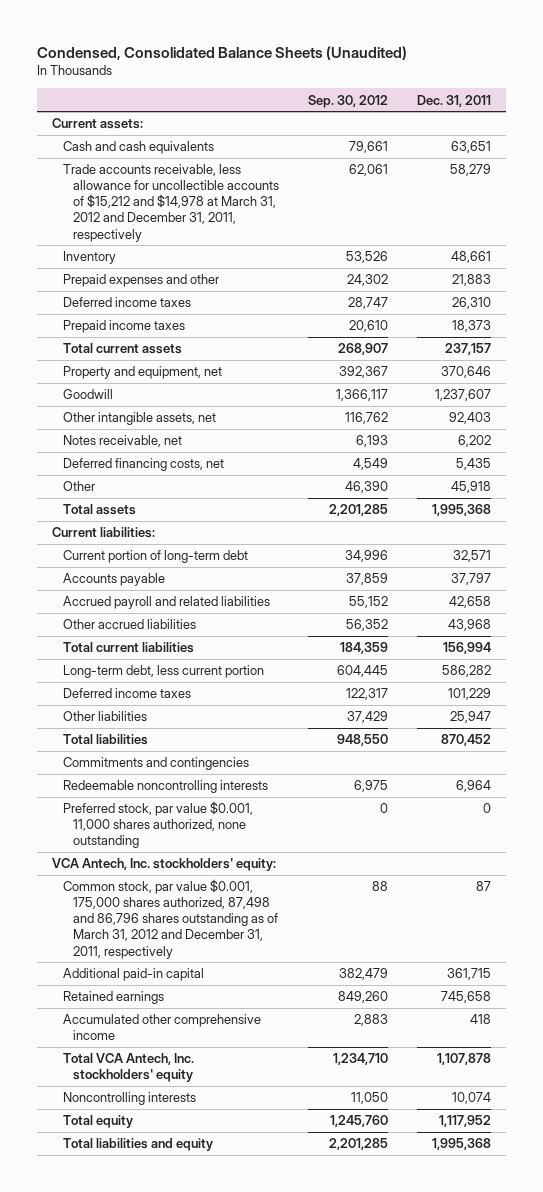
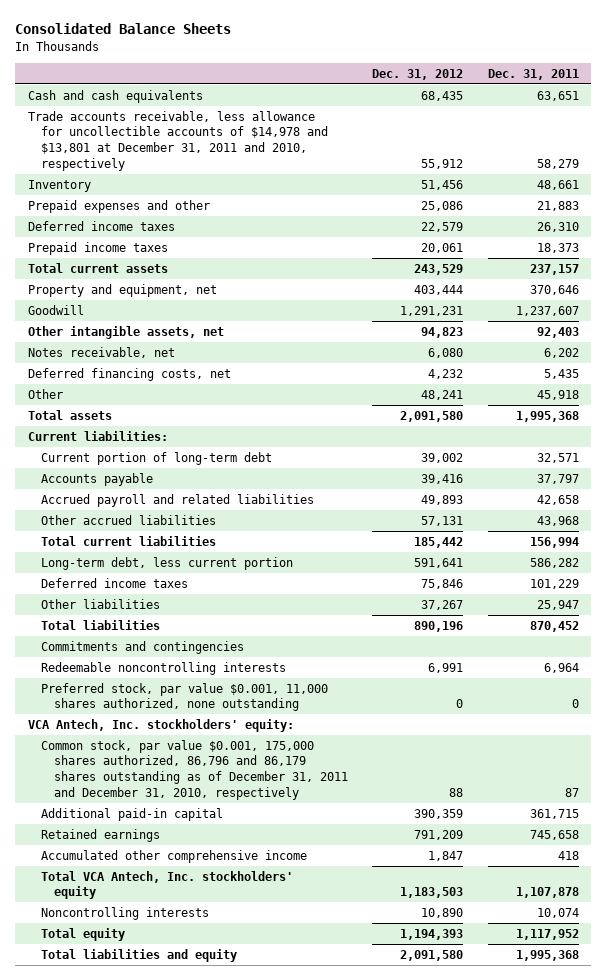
[37,45,408,60] Condensed, Consolidated Balance Sheets (Unaudited) -> [15,23,232,35] Consolidated Balance Sheets
[308,94,389,108] Sep. 30, 2012 -> none
none -> [372,68,464,80] Dec. 31, 2012
[52,118,144,130] Current assets: -> none
[62,164,279,242] Trade accounts receivable, less allowance for uncollectible accounts of $15,212 and $14,978 at March 31, 2012 and December 31, 2011, respectively -> [27,110,328,171] Trade accounts receivable, less allowance for uncollectible accounts of $14,978 and $13,801 at December 31, 2011 and 2010, respectively
[62,879,278,959] Common stock, par value $0.001, 175,000 shares authorized, 87,498 and 86,796 shares outstanding as of March 31, 2012 and December 31, 2011, respectively -> [40,739,349,800] Common stock, par value $0.001, 175,000 shares authorized, 86,796 and 86,179 shares outstanding as of December 31, 2011 and December 31, 2010, respectively

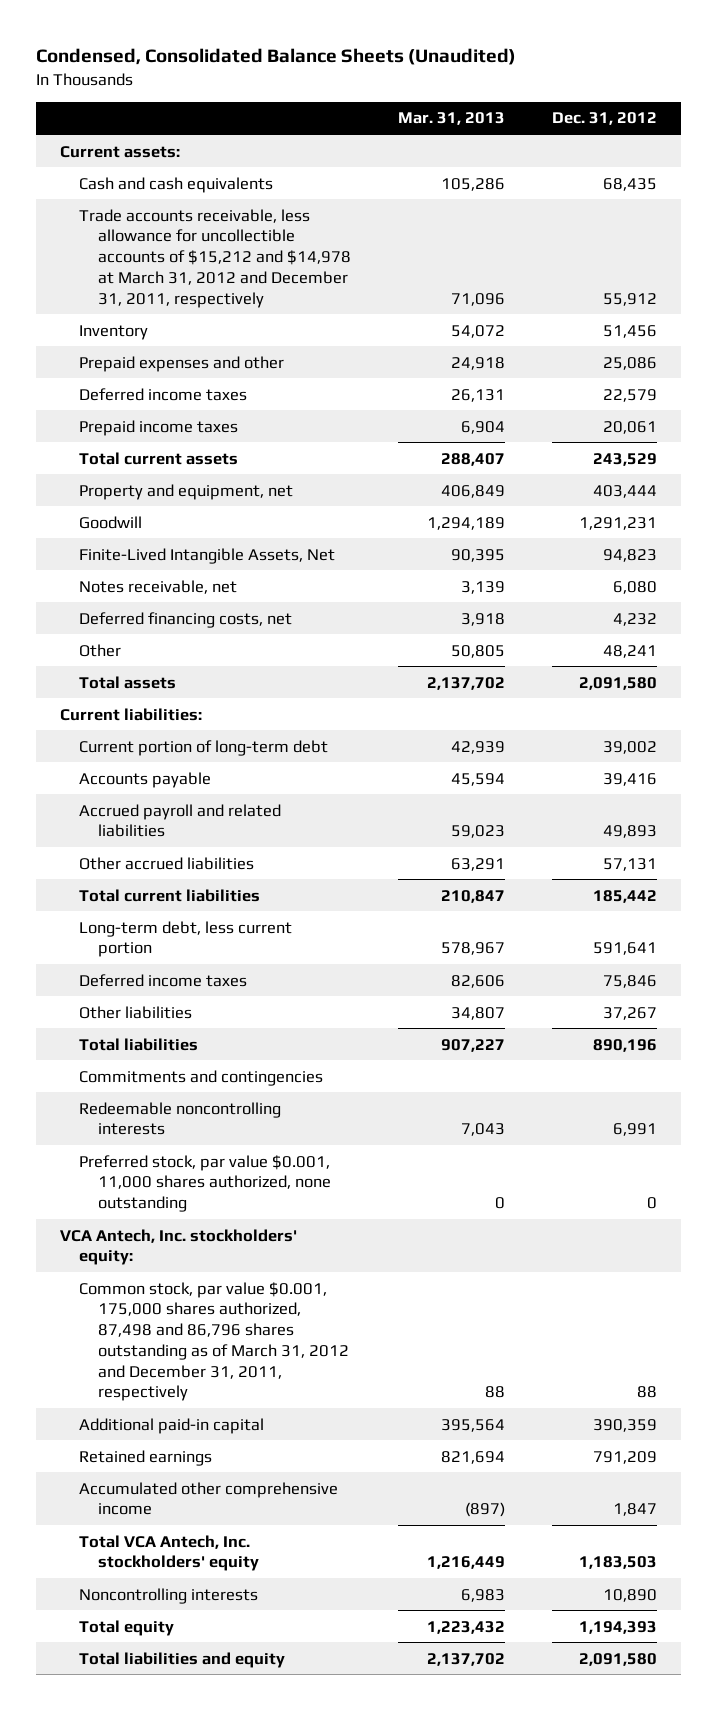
[15,23,232,35] Consolidated Balance Sheets -> [36,48,517,66] Condensed, Consolidated Balance Sheets (Unaudited)
[487,68,579,80] Dec. 31, 2011 -> none
none -> [397,112,505,126] Mar. 31, 2013
none -> [60,145,181,158] Current assets:
[27,110,328,171] Trade accounts receivable, less allowance for uncollectible accounts of $14,978 and $13,801 at December 31, 2011 and 2010, respectively -> [78,208,351,308] Trade accounts receivable, less allowance for uncollectible accounts of $15,212 and $14,978 at March 31, 2012 and December 31, 2011, respectively
[27,325,224,339] Other intangible assets, net -> [78,547,335,564] Finite-Lived Intangible Assets, Net
[40,739,349,800] Common stock, par value $0.001, 175,000 shares authorized, 86,796 and 86,179 shares outstanding as of December 31, 2011 and December 31, 2010, respectively -> [78,1281,349,1402] Common stock, par value $0.001, 175,000 shares authorized, 87,498 and 86,796 shares outstanding as of March 31, 2012 and December 31, 2011, respectively

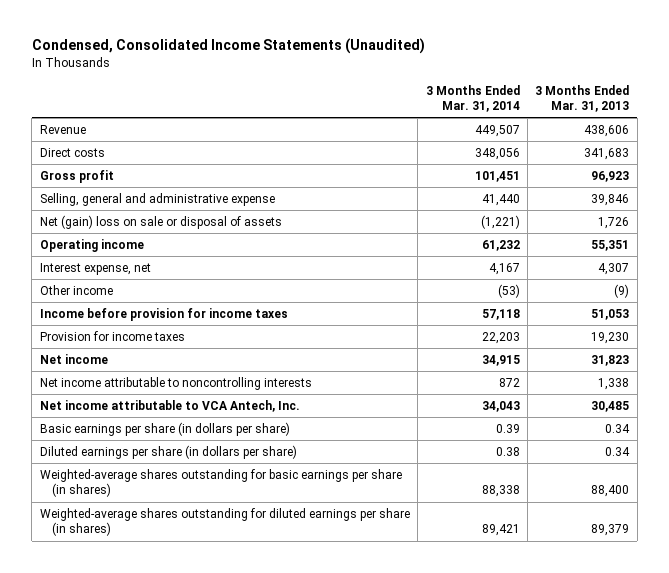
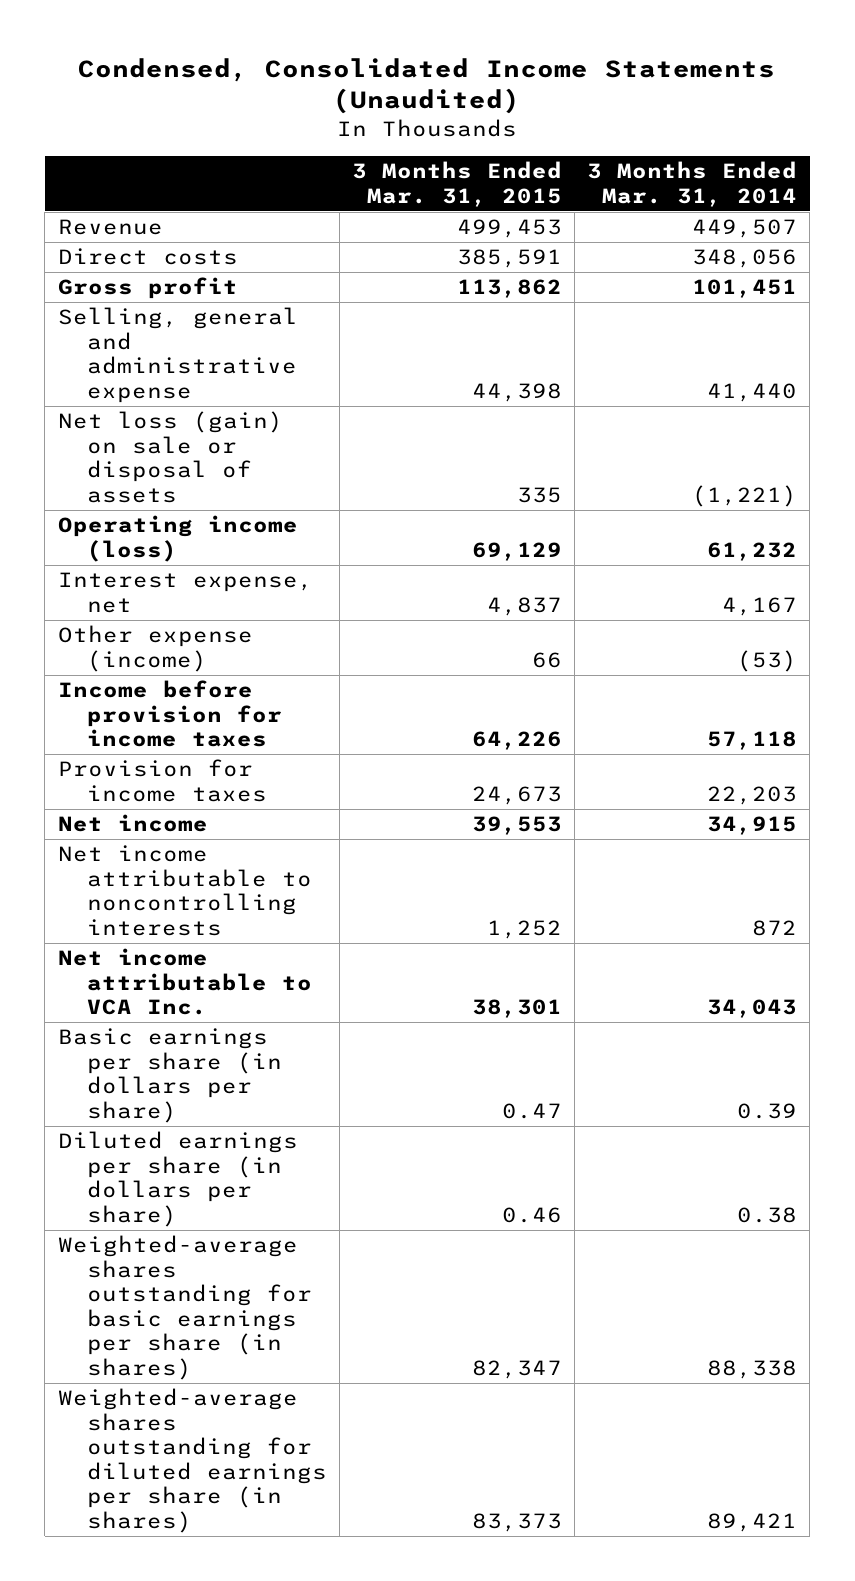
[535,84,630,113] 3 Months Ended Mar. 31, 2013 -> none
none -> [352,161,563,207] 3 Months Ended Mar. 31, 2015
[39,214,282,229] Net (gain) loss on sale or disposal of assets -> [57,411,283,503] Net loss (gain) on sale or disposal of assets
[39,238,144,252] Operating income -> [57,515,298,562] Operating income (loss)
[39,284,113,295] Other income -> [57,625,253,672] Other expense (income)
[39,399,300,412] Net income attributable to VCA Antech, Inc. -> [57,948,312,1016] Net income attributable to VCA Inc.

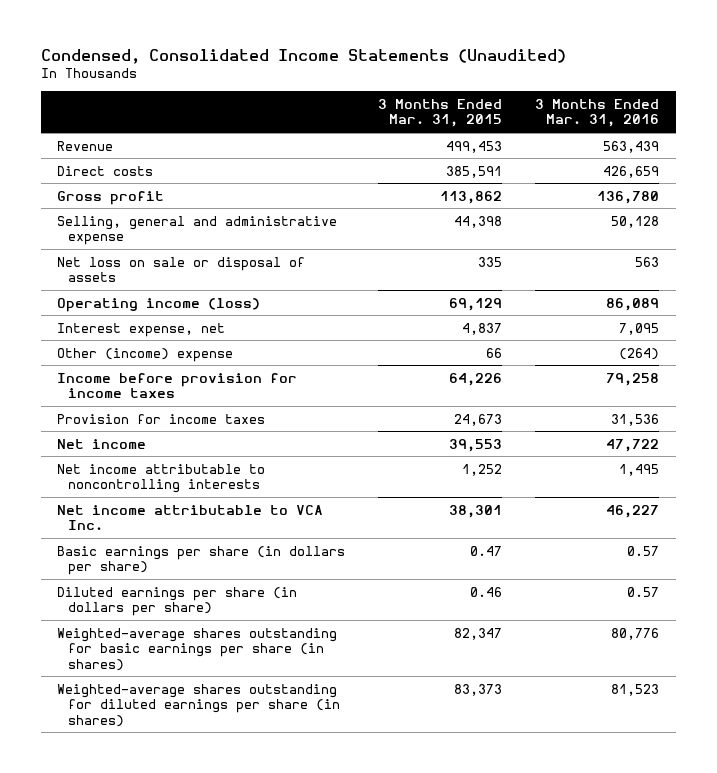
[587,161,798,207] 3 Months Ended Mar. 31, 2014 -> none
none -> [535,98,660,128] 3 Months Ended Mar. 31, 2016
[57,411,283,503] Net loss (gain) on sale or disposal of assets -> [57,256,306,283] Net loss on sale or disposal of assets
[57,625,253,672] Other expense (income) -> [57,347,234,362] Other (income) expense

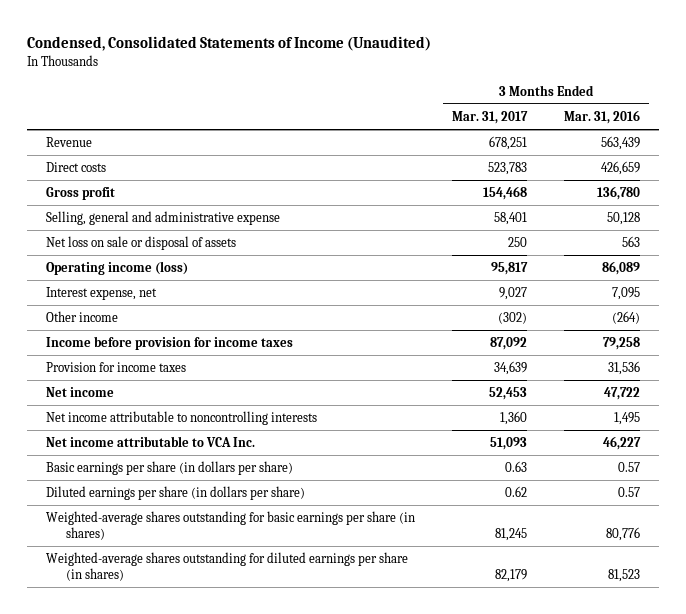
[40,48,566,64] Condensed, Consolidated Income Statements (Unaudited) -> [27,35,432,51] Condensed, Consolidated Statements of Income (Unaudited)
[378,98,503,128] 3 Months Ended Mar. 31, 2015 -> none
none -> [451,110,528,124] Mar. 31, 2017
[57,347,234,362] Other (income) expense -> [45,311,118,323] Other income

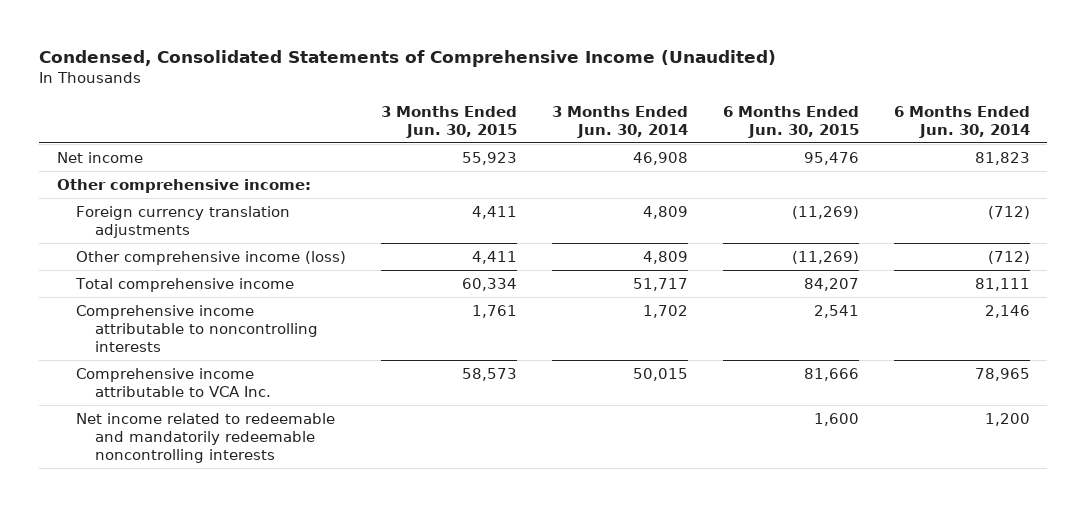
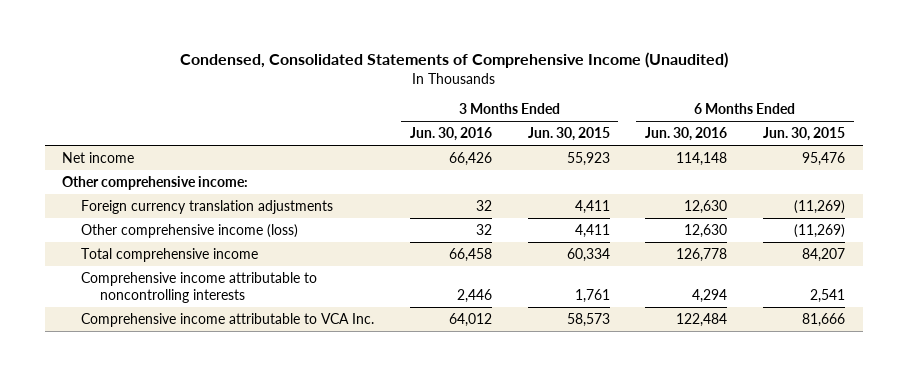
[551,105,688,138] 3 Months Ended Jun. 30, 2014 -> none
[893,105,1030,138] 6 Months Ended Jun. 30, 2014 -> none
none -> [409,126,492,141] Jun. 30, 2016
none -> [645,126,728,141] Jun. 30, 2016
[75,412,335,464] Net income related to redeemable and mandatorily redeemable noncontrolling interests -> none

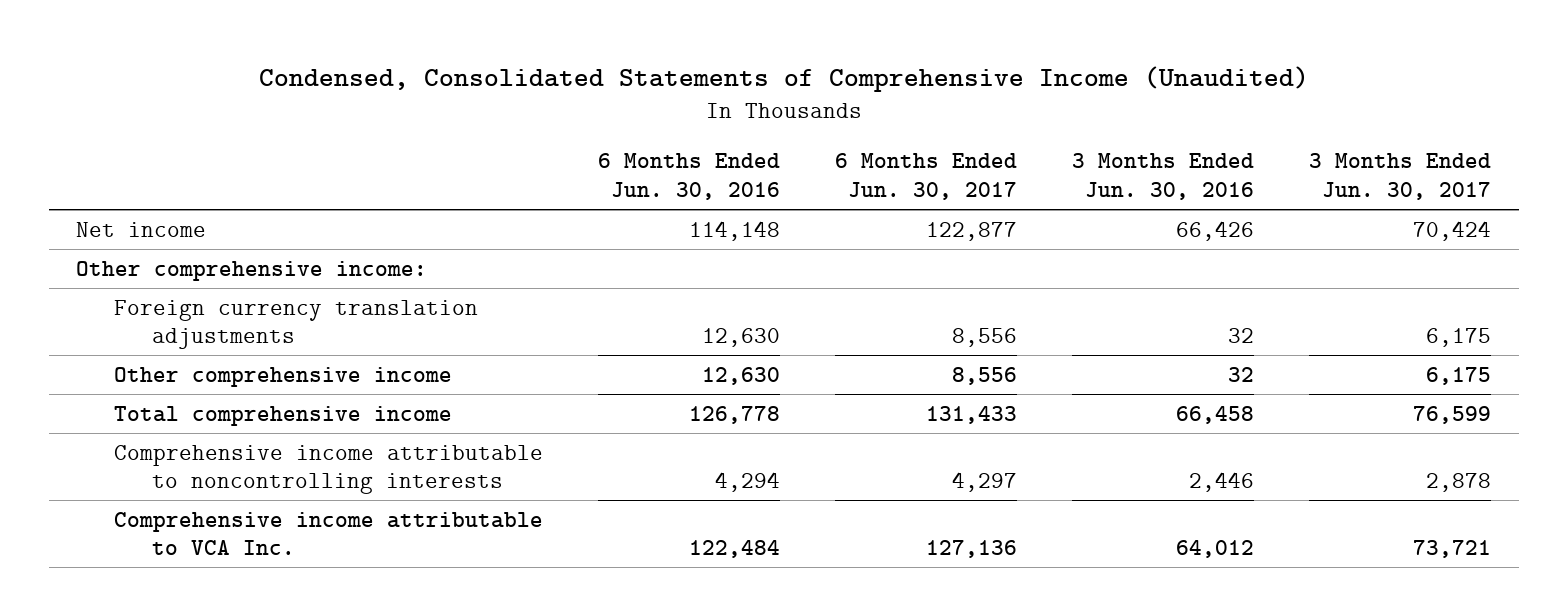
[527,126,610,141] Jun. 30, 2015 -> none
[762,126,845,141] Jun. 30, 2015 -> none
none -> [835,153,1018,200] 6 Months Ended Jun. 30, 2017
none -> [1309,153,1492,200] 3 Months Ended Jun. 30, 2017
[81,223,299,238] Other comprehensive income (loss) -> [113,366,452,387] Other comprehensive income

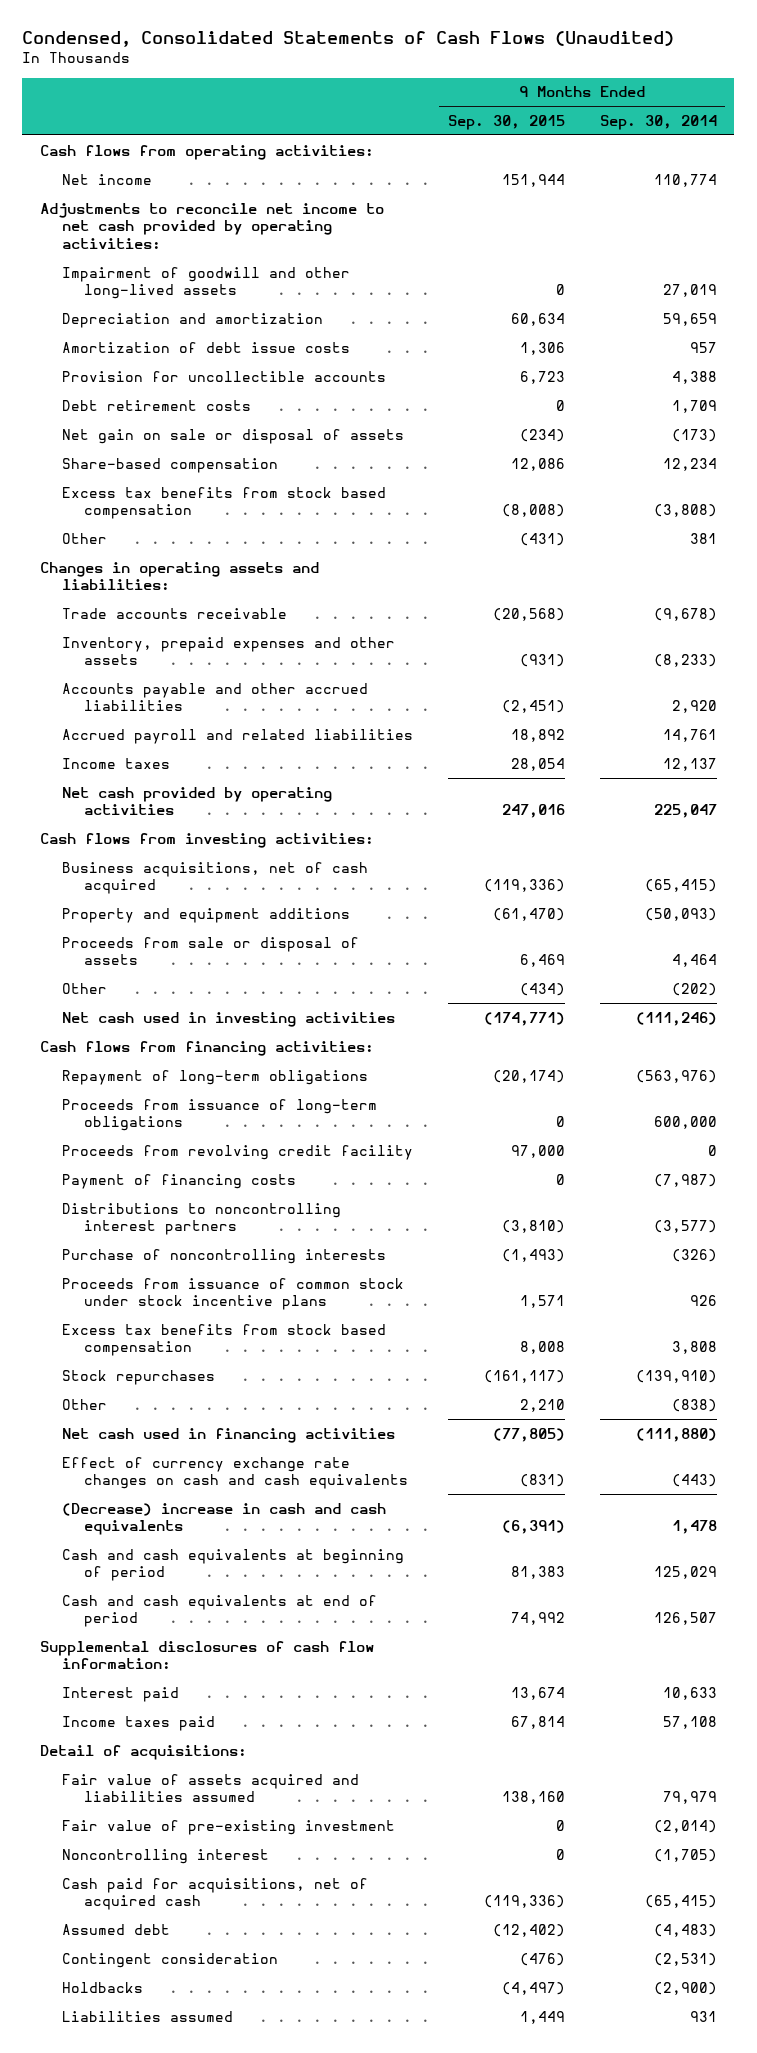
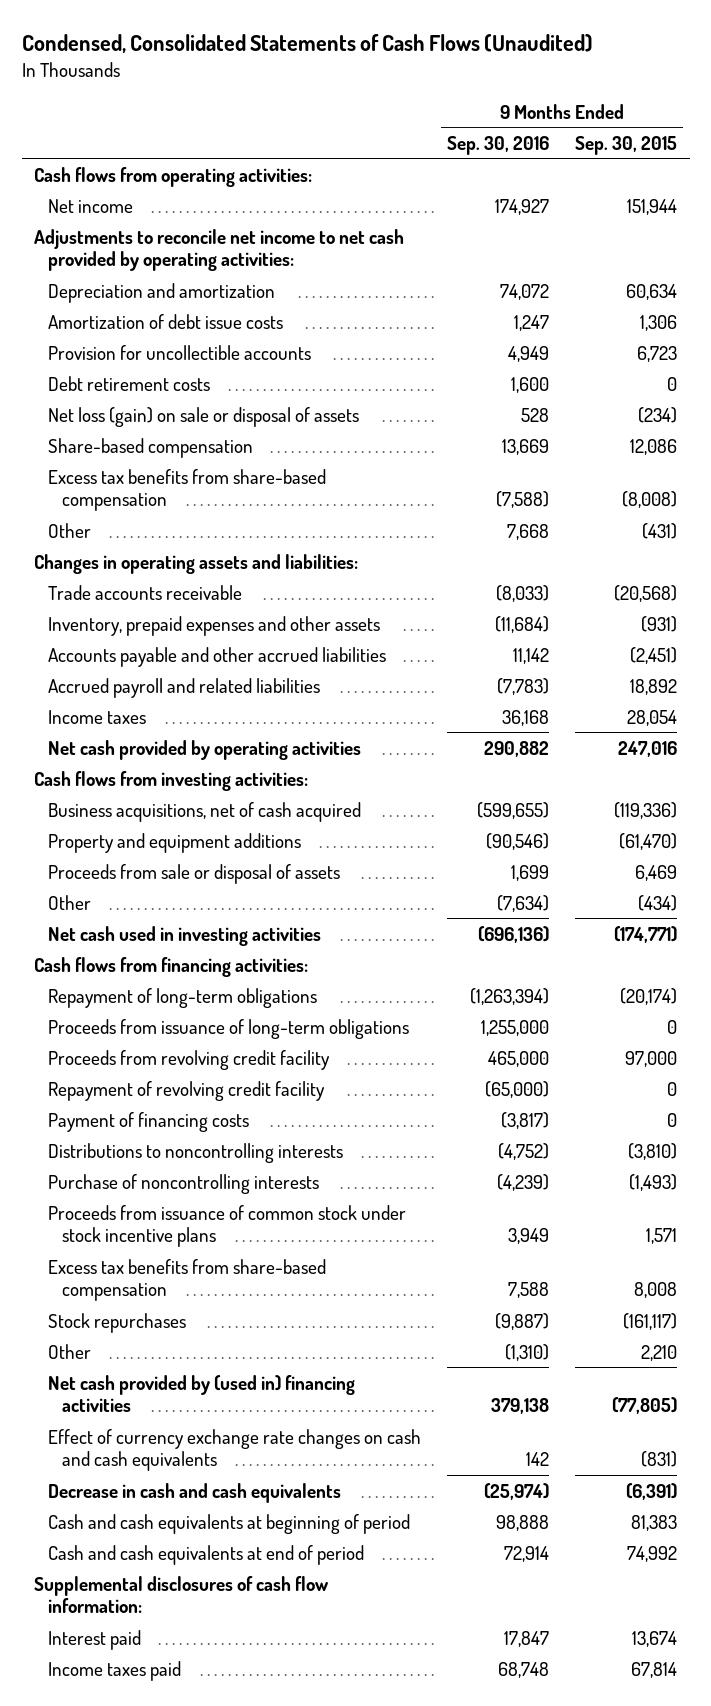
[599,114,717,130] Sep. 30, 2014 -> none
none -> [447,135,550,155] Sep. 30, 2016
[62,266,351,300] Impairment of goodwill and other long-lived assets -> none
[62,428,405,444] Net gain on sale or disposal of assets -> [48,406,360,427] Net loss (gain) on sale or disposal of assets
[62,486,387,520] Excess tax benefits from stock based compensation -> [48,468,327,512] Excess tax benefits from share-based compensation
none -> [48,1080,326,1101] Repayment of revolving credit facility
[62,1202,342,1236] Distributions to noncontrolling interest partners -> [48,1142,344,1163] Distributions to noncontrolling interests
[62,1323,387,1357] Excess tax benefits from stock based compensation -> [48,1258,327,1302] Excess tax benefits from share-based compensation
[62,1427,396,1443] Net cash used in financing activities -> [48,1374,356,1413] Net cash provided by (used in) financing activities
[62,1502,387,1536] (Decrease) increase in cash and cash equivalents -> [48,1482,342,1503] Decrease in cash and cash equivalents
[39,1744,247,1760] Detail of acquisitions: -> none
[62,1773,360,1803] Fair value of assets acquired and liabilities assumed -> none
[62,1819,396,1835] Fair value of pre-existing investment -> none
[62,1848,270,1864] Noncontrolling interest -> none
[62,1877,369,1911] Cash paid for acquisitions, net of acquired cash -> none
[62,1923,171,1935] Assumed debt -> none
[62,1952,279,1968] Contingent consideration -> none
[62,1981,144,1993] Holdbacks -> none
[62,2010,234,2022] Liabilities assumed -> none

